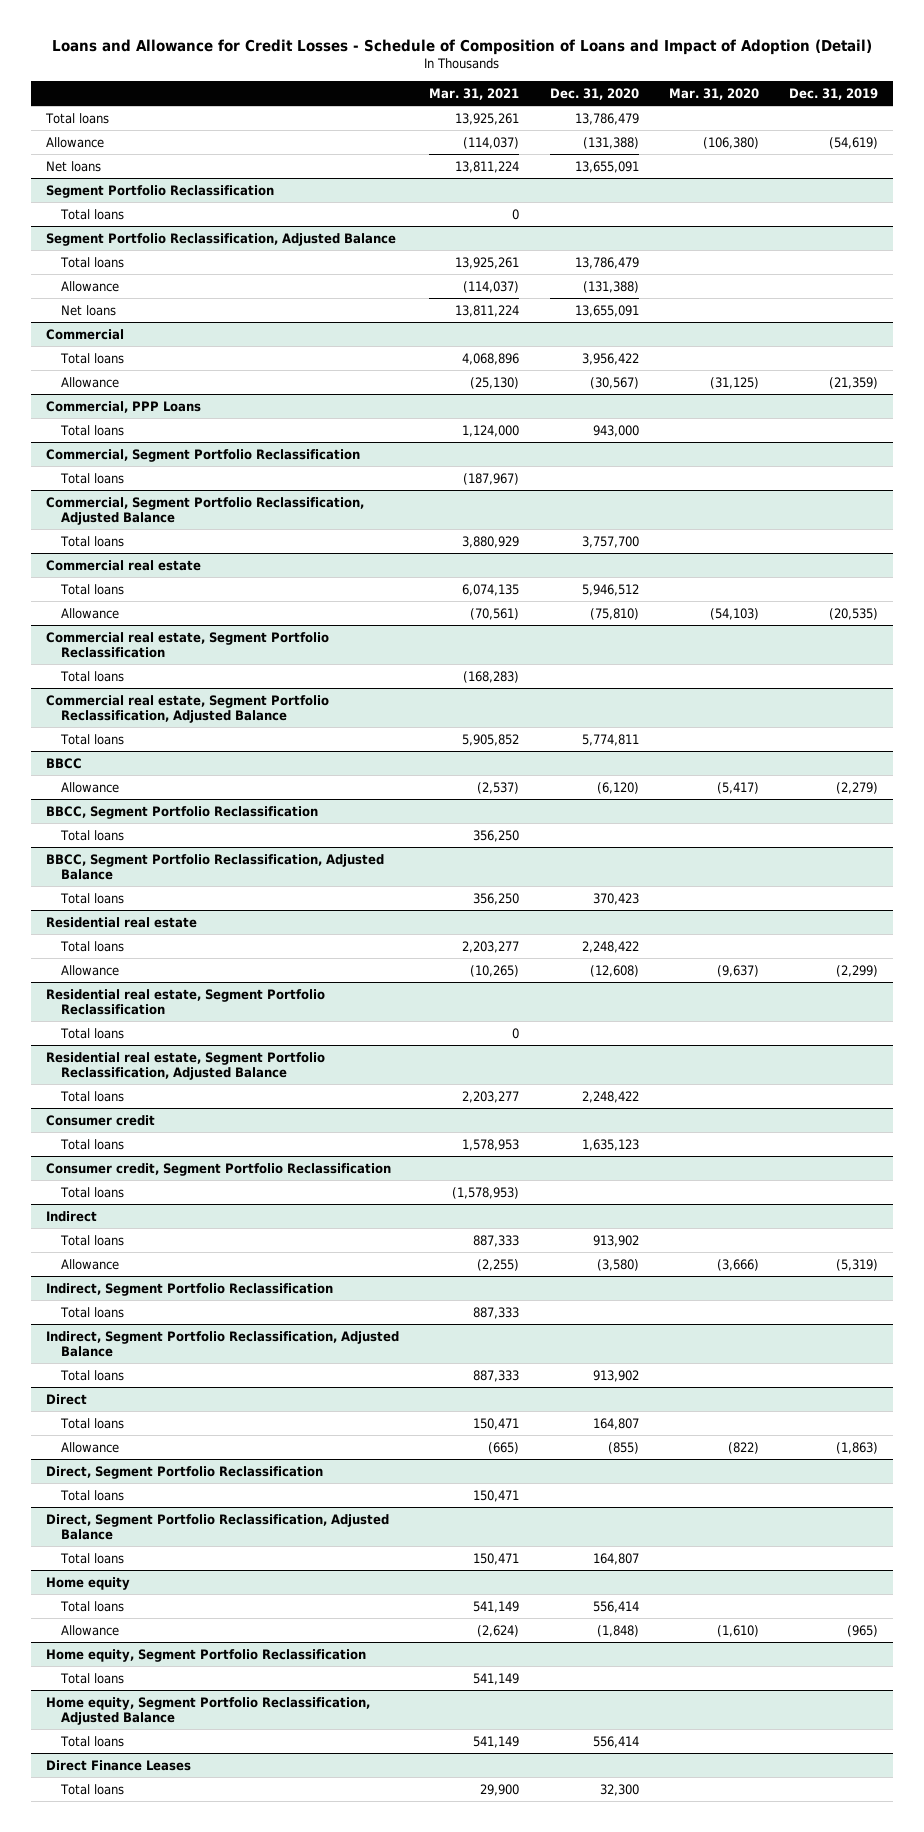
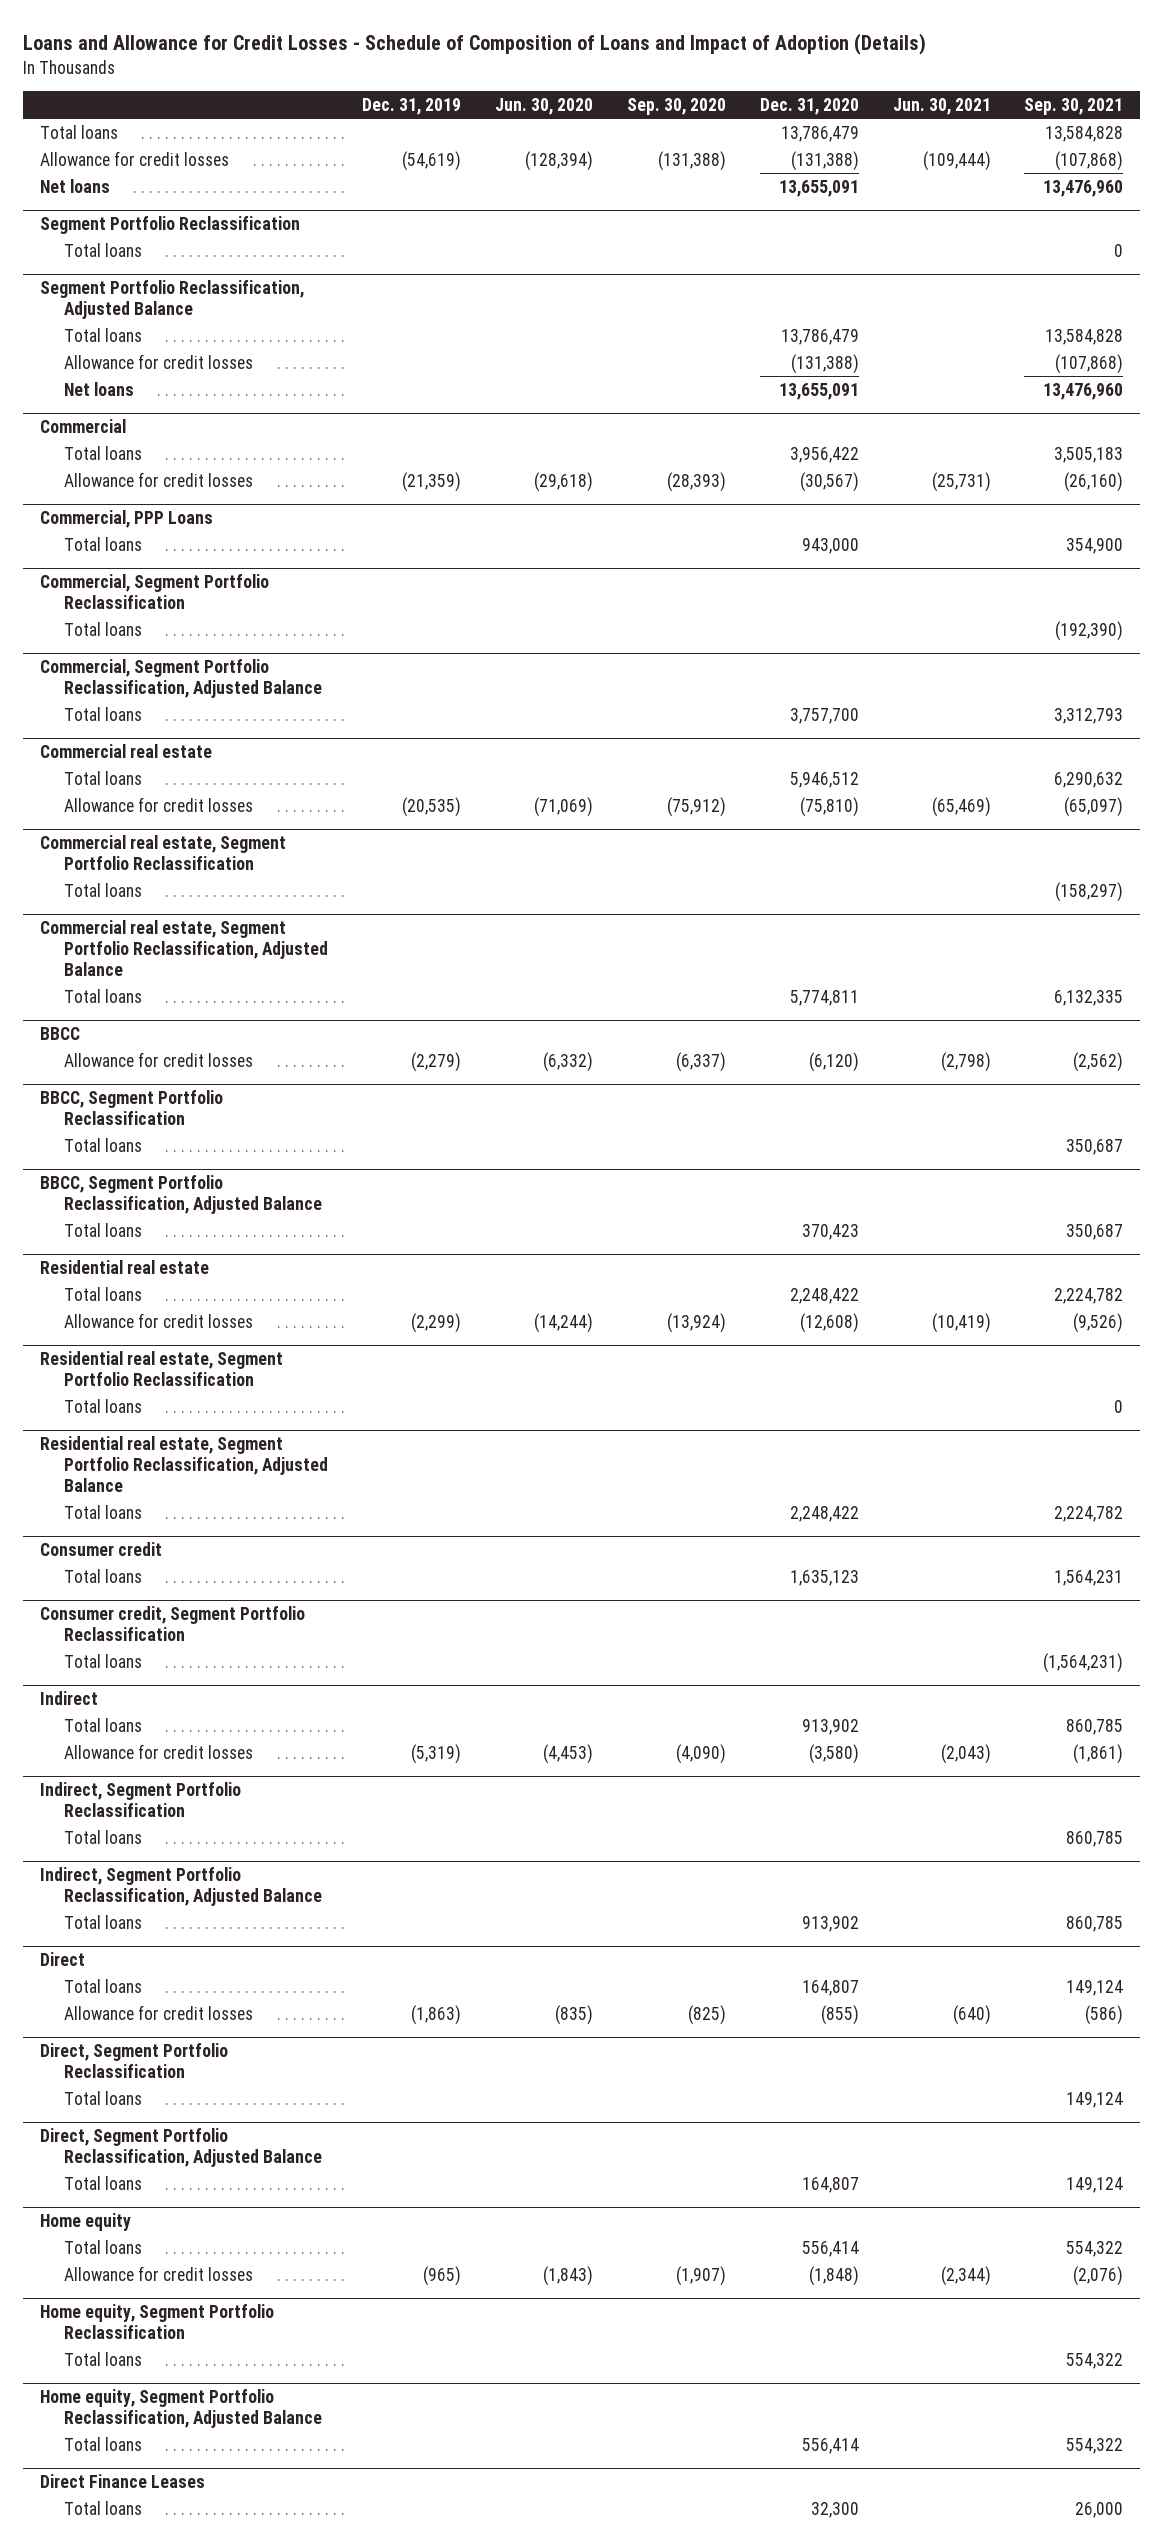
[52,39,873,56] Loans and Allowance for Credit Losses - Schedule of Composition of Loans and Impact of Adoption (Detail) -> [23,33,927,56] Loans and Allowance for Credit Losses - Schedule of Composition of Loans and Impact of Adoption (Details)
[429,87,520,100] Mar. 31, 2021 -> none
[668,87,759,100] Mar. 31, 2020 -> none
none -> [494,98,593,116] Jun. 30, 2020
none -> [626,98,726,116] Sep. 30, 2020
none -> [892,98,991,116] Jun. 30, 2021
none -> [1024,98,1124,116] Sep. 30, 2021
[46,136,105,148] Allowance -> [40,150,230,166] Allowance for credit losses
[60,280,119,292] Allowance -> [64,353,254,369] Allowance for credit losses
[60,376,119,388] Allowance -> [64,471,254,487] Allowance for credit losses
[60,607,119,619] Allowance -> [64,796,254,812] Allowance for credit losses
[60,781,119,793] Allowance -> [64,1051,254,1067] Allowance for credit losses
[60,964,119,976] Allowance -> [64,1312,254,1328] Allowance for credit losses
[60,1258,119,1270] Allowance -> [64,1743,254,1759] Allowance for credit losses
[60,1441,119,1453] Allowance -> [64,2004,254,2020] Allowance for credit losses
[60,1624,119,1636] Allowance -> [64,2265,254,2281] Allowance for credit losses

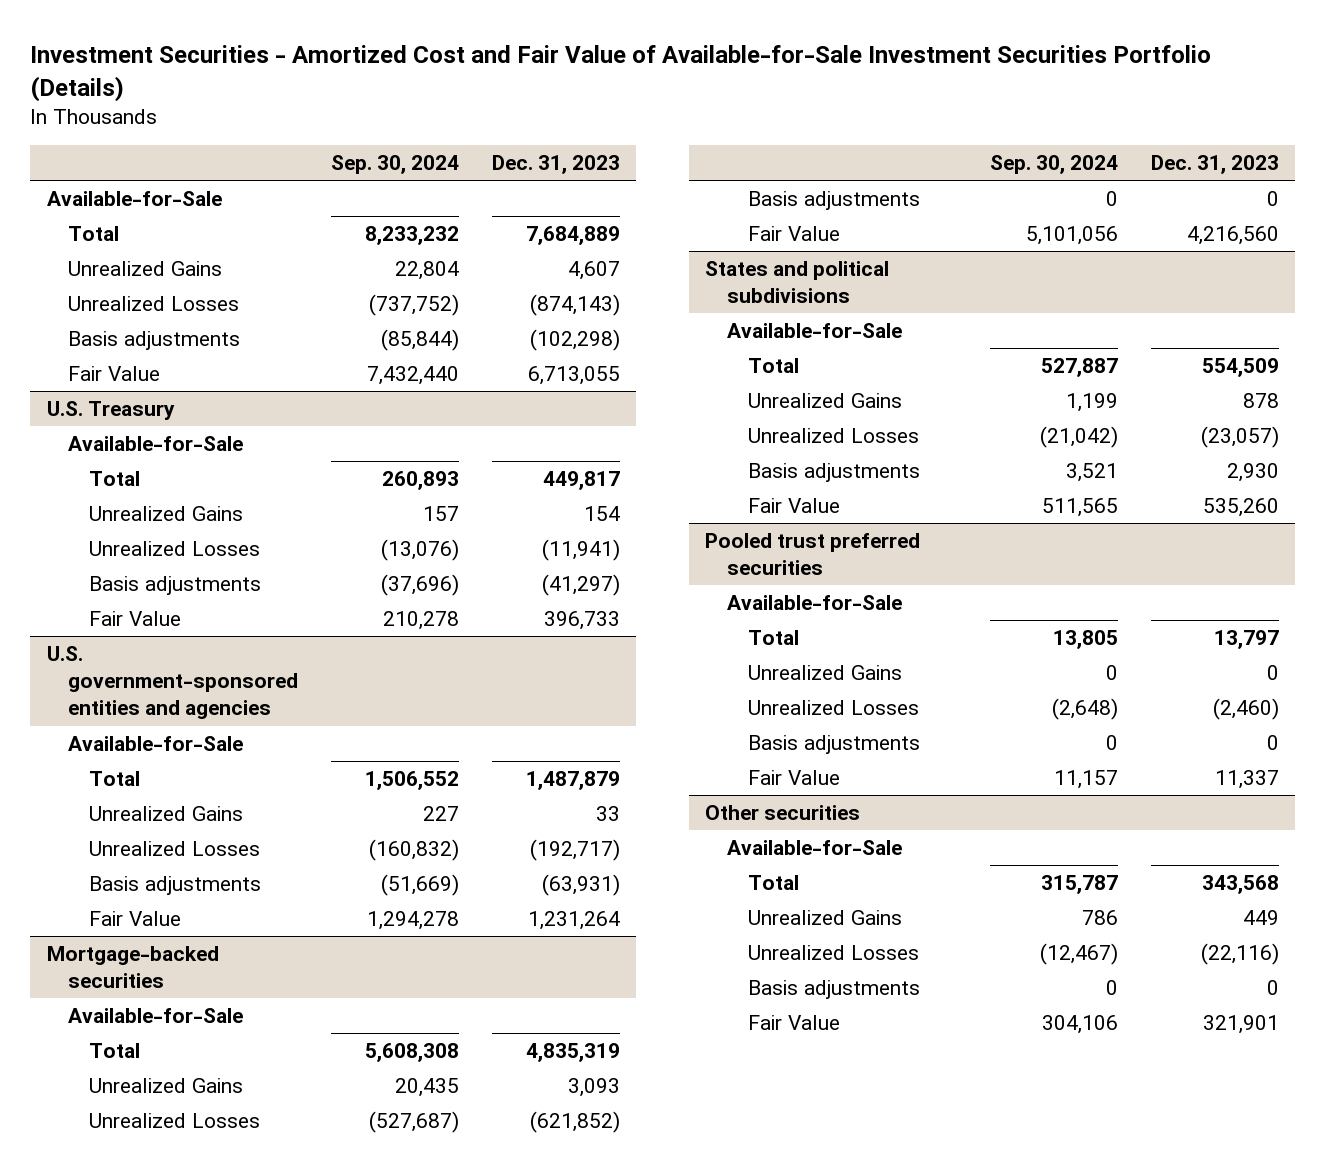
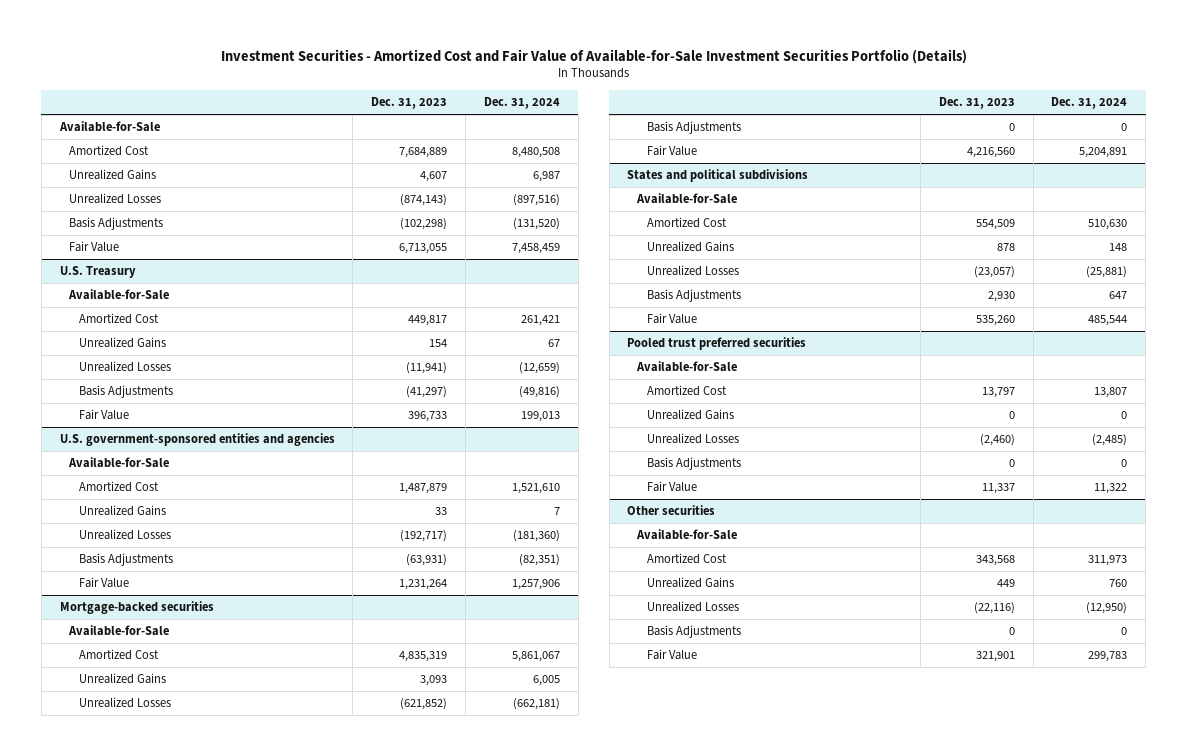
[330,155,459,175] Sep. 30, 2024 -> none
none -> [483,97,560,110] Dec. 31, 2024
[67,226,119,242] Total -> [69,145,150,157] Amortized Cost
[67,331,240,351] Basis adjustments -> [69,217,164,231] Basis Adjustments
[88,471,140,487] Total -> [79,313,160,325] Amortized Cost
[88,576,261,596] Basis adjustments -> [79,385,174,399] Basis Adjustments
[88,771,140,787] Total -> [79,481,160,493] Amortized Cost
[88,876,261,896] Basis adjustments -> [79,553,174,567] Basis Adjustments
[88,1043,140,1059] Total -> [79,649,160,661] Amortized Cost
[747,191,920,211] Basis adjustments -> [646,121,741,135] Basis Adjustments
[747,358,799,374] Total -> [646,217,727,229] Amortized Cost
[747,463,920,483] Basis adjustments -> [646,289,741,303] Basis Adjustments
[747,630,799,646] Total -> [646,385,727,397] Amortized Cost
[747,735,920,755] Basis adjustments -> [646,457,741,471] Basis Adjustments
[747,875,799,891] Total -> [646,553,727,565] Amortized Cost
[747,980,920,1000] Basis adjustments -> [646,625,741,639] Basis Adjustments

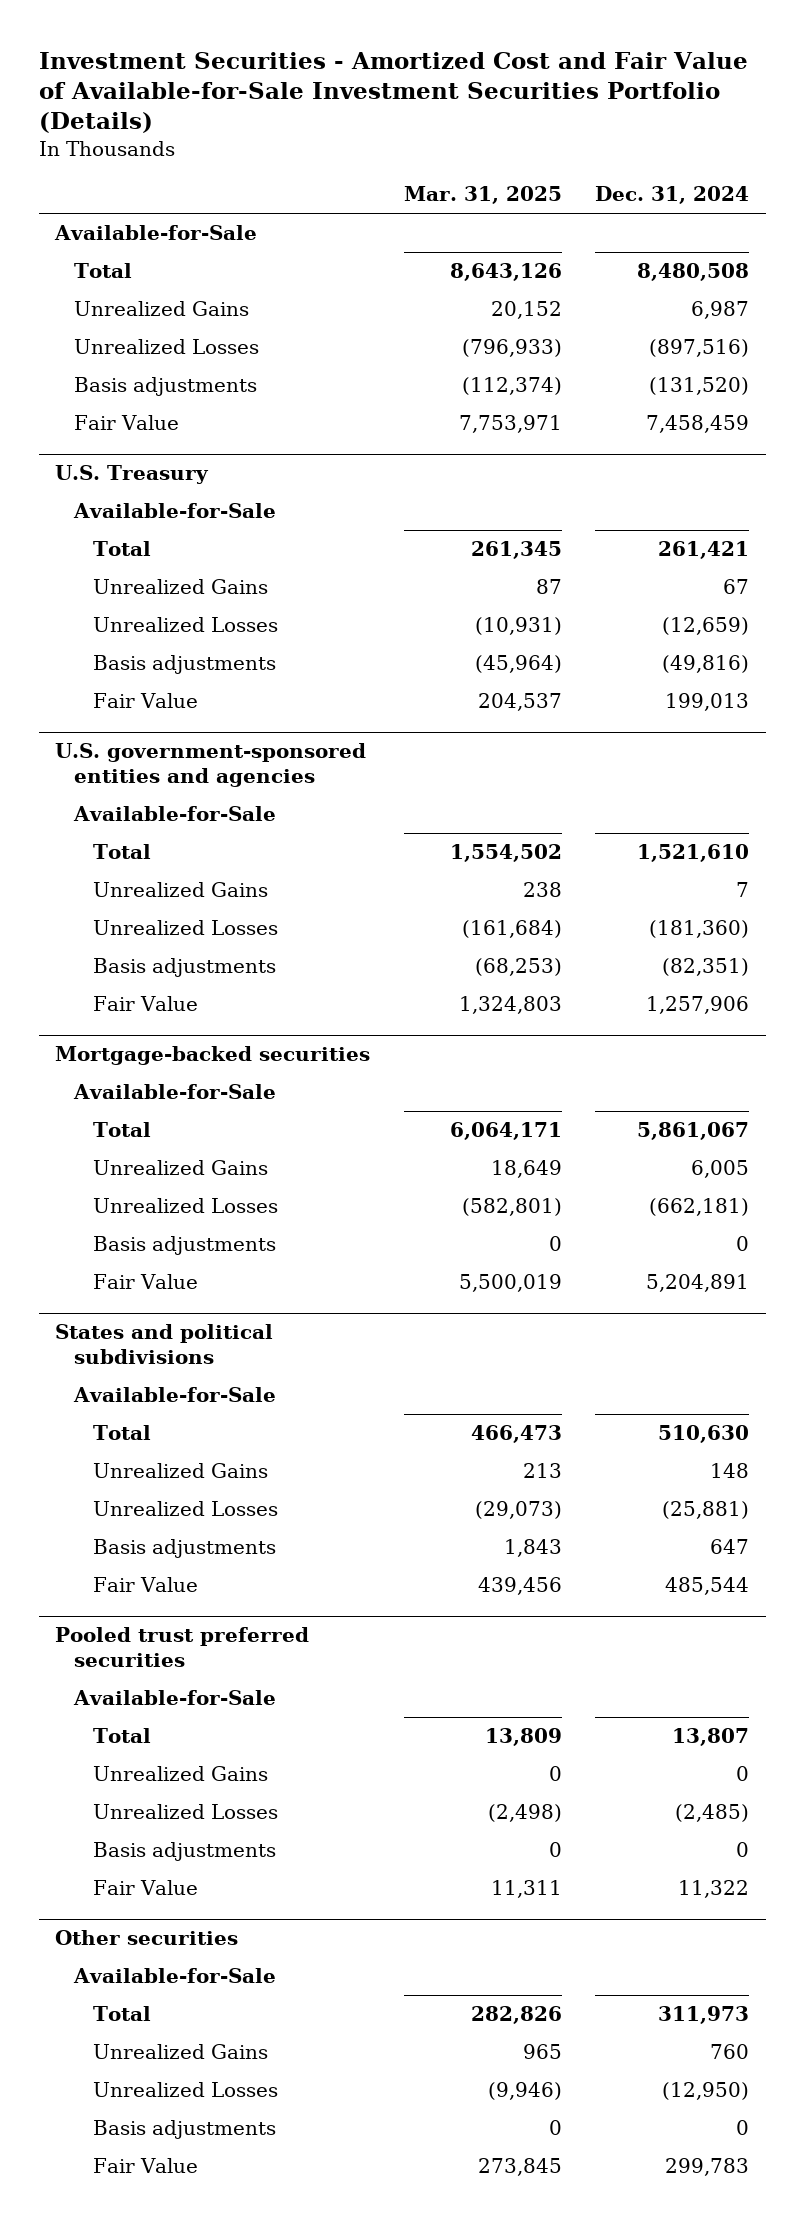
[371,97,448,110] Dec. 31, 2023 -> none
none -> [403,186,562,205] Mar. 31, 2025
[69,145,150,157] Amortized Cost -> [74,263,133,279] Total
[69,217,164,231] Basis Adjustments -> [74,377,258,397] Basis adjustments
[79,313,160,325] Amortized Cost -> [92,541,151,557] Total
[79,385,174,399] Basis Adjustments -> [92,655,276,675] Basis adjustments
[79,481,160,493] Amortized Cost -> [92,844,151,860] Total
[79,553,174,567] Basis Adjustments -> [92,958,276,978] Basis adjustments
[79,649,160,661] Amortized Cost -> [92,1122,151,1138] Total
[646,121,741,135] Basis Adjustments -> [92,1236,276,1256] Basis adjustments
[646,217,727,229] Amortized Cost -> [92,1425,151,1441] Total
[646,289,741,303] Basis Adjustments -> [92,1539,276,1559] Basis adjustments
[646,385,727,397] Amortized Cost -> [92,1728,151,1744] Total
[646,457,741,471] Basis Adjustments -> [92,1842,276,1862] Basis adjustments
[646,553,727,565] Amortized Cost -> [92,2006,151,2022] Total
[646,625,741,639] Basis Adjustments -> [92,2120,276,2140] Basis adjustments

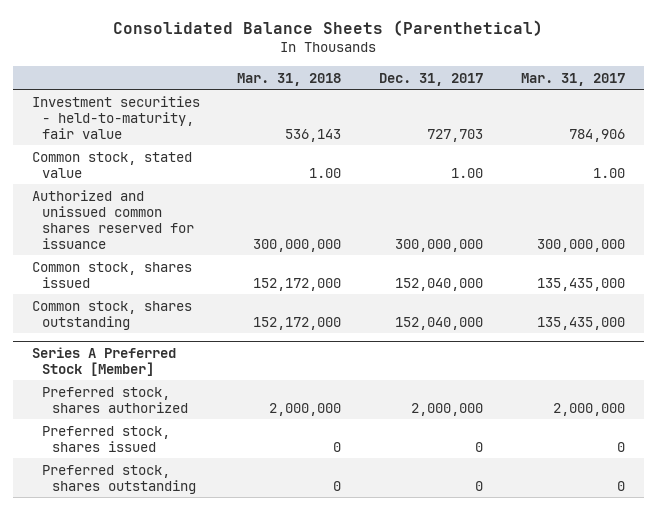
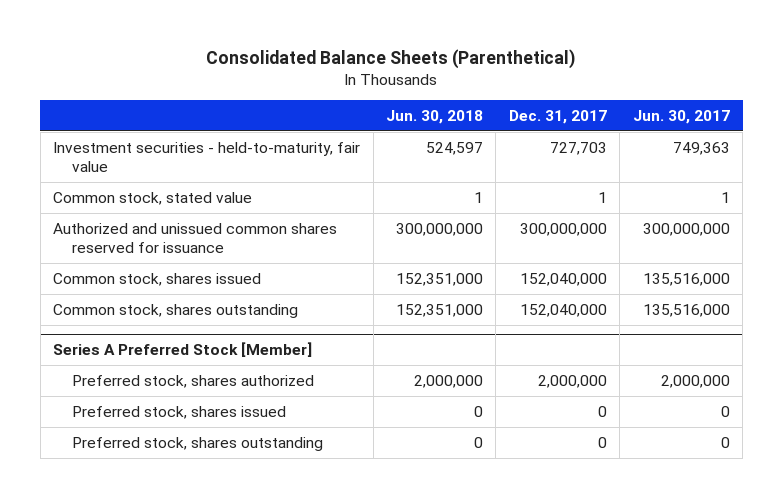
[237,72,342,86] Mar. 31, 2018 -> none
[520,72,625,86] Mar. 31, 2017 -> none
none -> [386,109,484,124] Jun. 30, 2018
none -> [632,109,730,124] Jun. 30, 2017
[451,167,484,178] 1.00 -> [597,191,607,203] 1

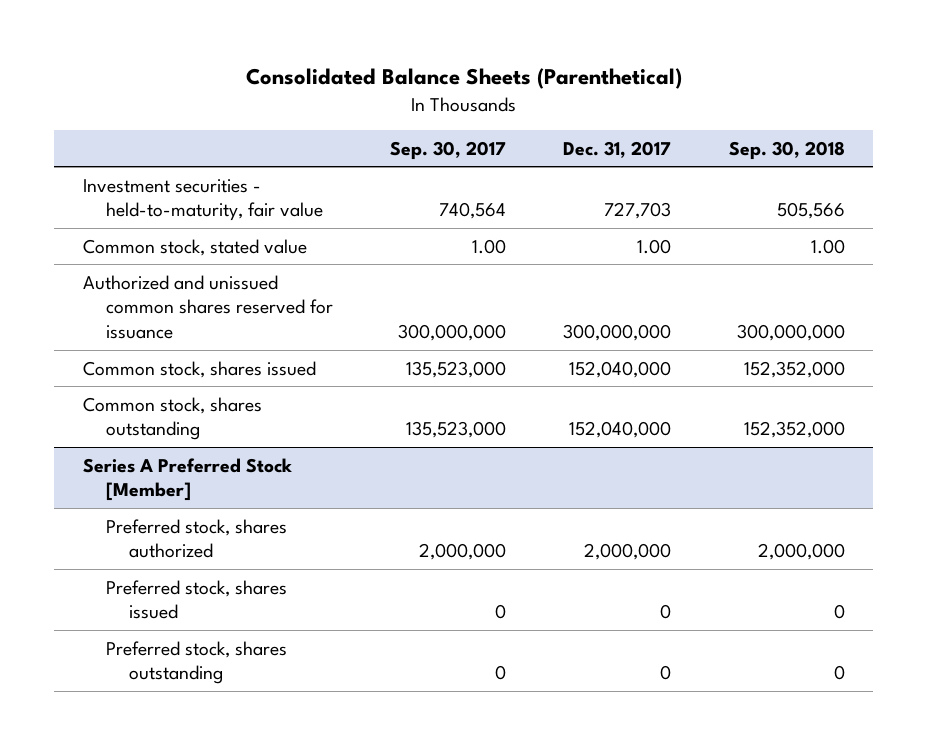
[386,109,484,124] Jun. 30, 2018 -> none
[632,109,730,124] Jun. 30, 2017 -> none
none -> [389,140,506,160] Sep. 30, 2017
none -> [728,140,845,160] Sep. 30, 2018
[597,191,607,203] 1 -> [637,238,672,254] 1.00

